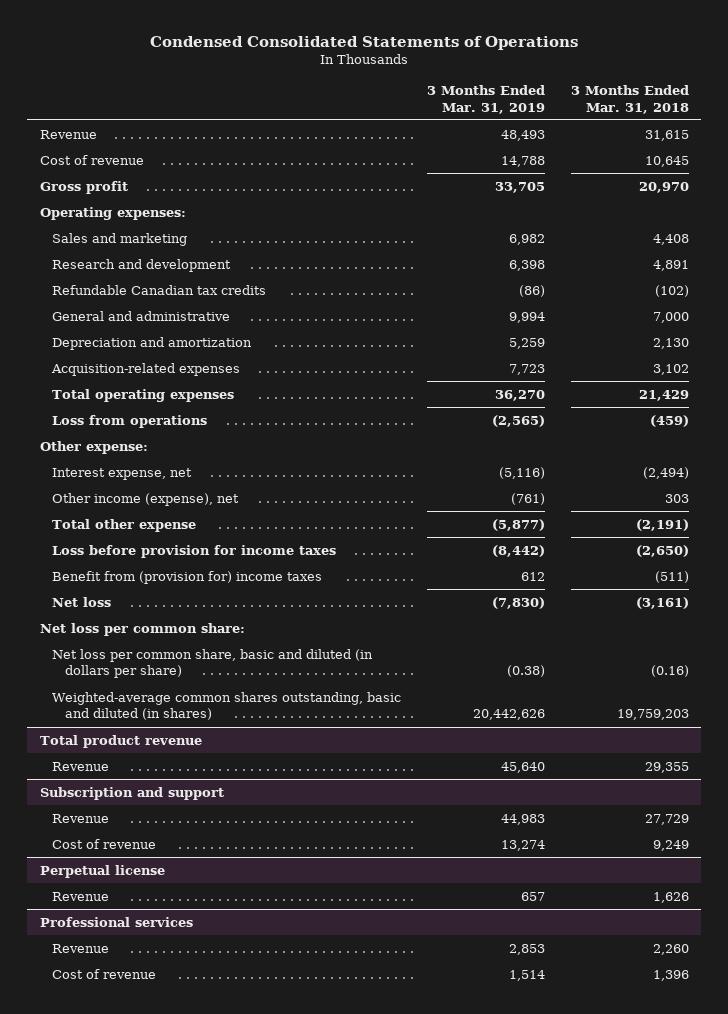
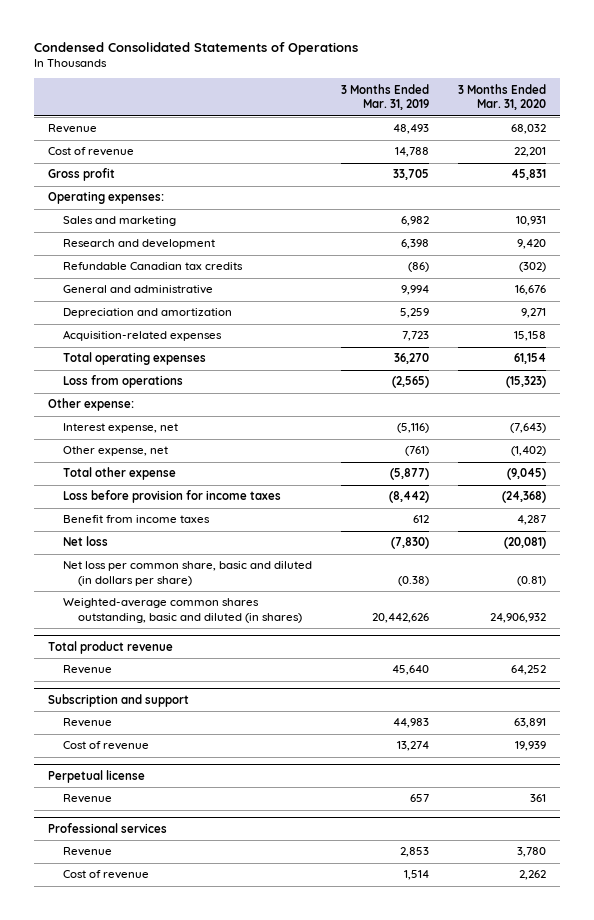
[570,84,689,114] 3 Months Ended Mar. 31, 2018 -> none
none -> [457,83,546,111] 3 Months Ended Mar. 31, 2020
[52,492,240,506] Other income (expense), net -> [63,446,169,457] Other expense, net
[52,570,323,584] Benefit from (provision for) income taxes -> [63,515,211,524] Benefit from income taxes
[39,622,245,636] Net loss per common share: -> none

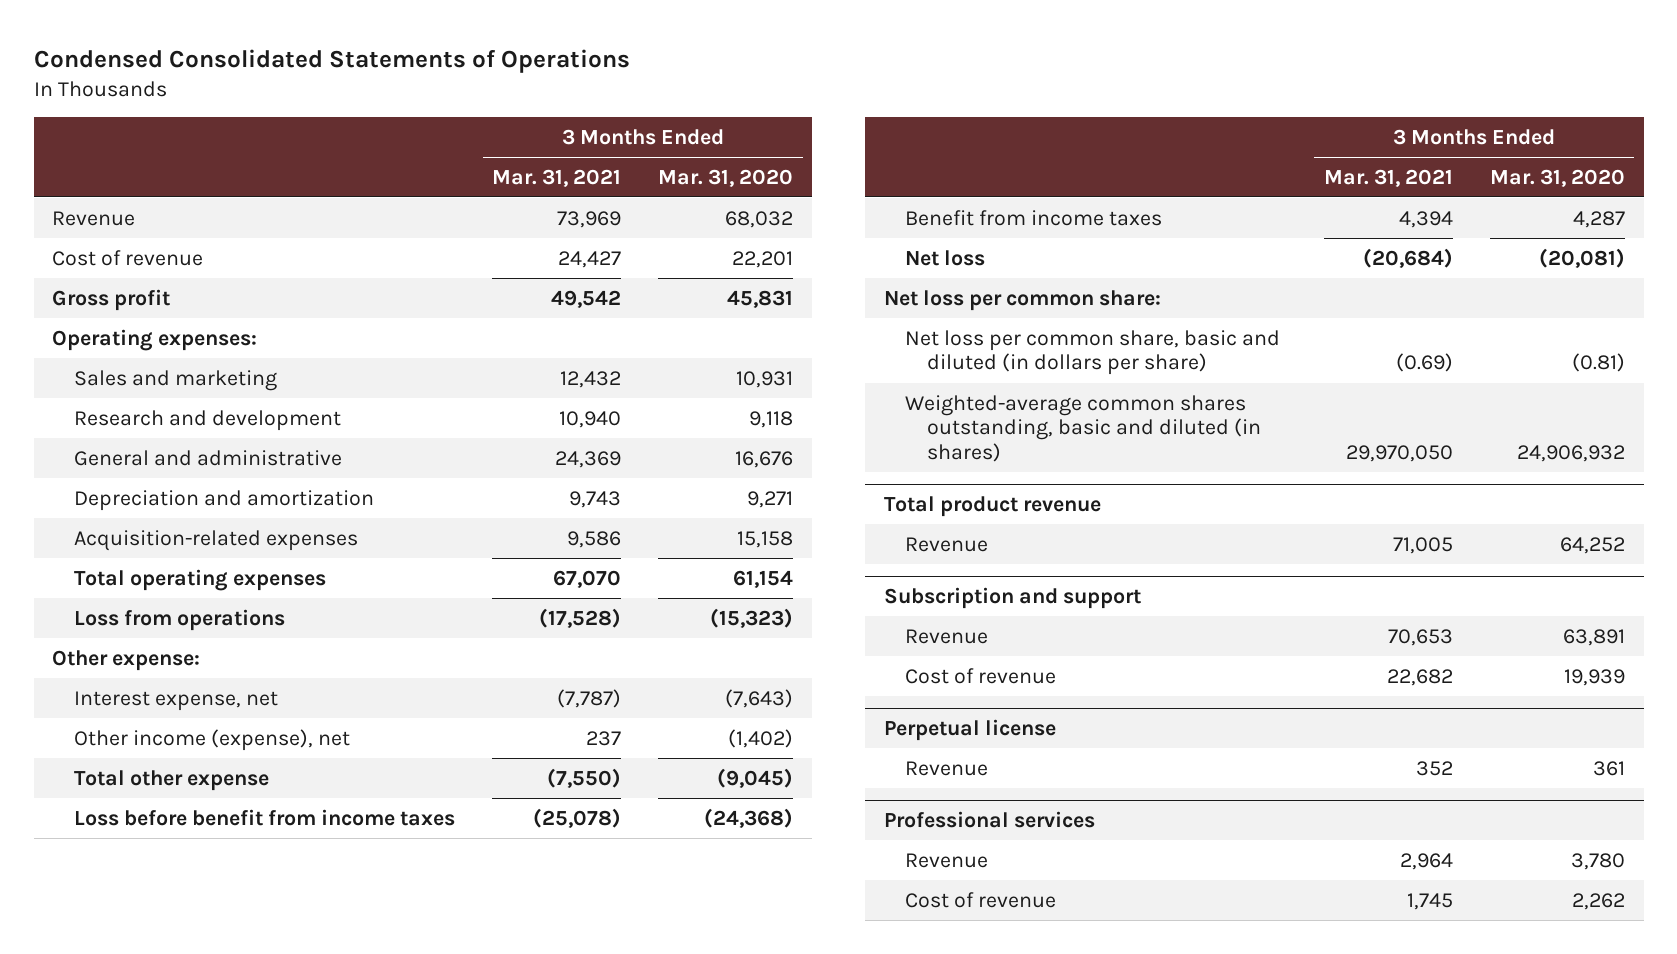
[340,83,429,111] 3 Months Ended Mar. 31, 2019 -> none
none -> [492,168,622,187] Mar. 31, 2021
[63,262,244,271] Refundable Canadian tax credits -> none
[516,239,546,250] 9,420 -> [749,410,794,428] 9,118
[63,446,169,457] Other expense, net -> [73,728,350,751] Other income (expense), net
[63,490,282,504] Loss before provision for income taxes -> [73,808,455,826] Loss before benefit from income taxes
none -> [884,289,1162,311] Net loss per common share:

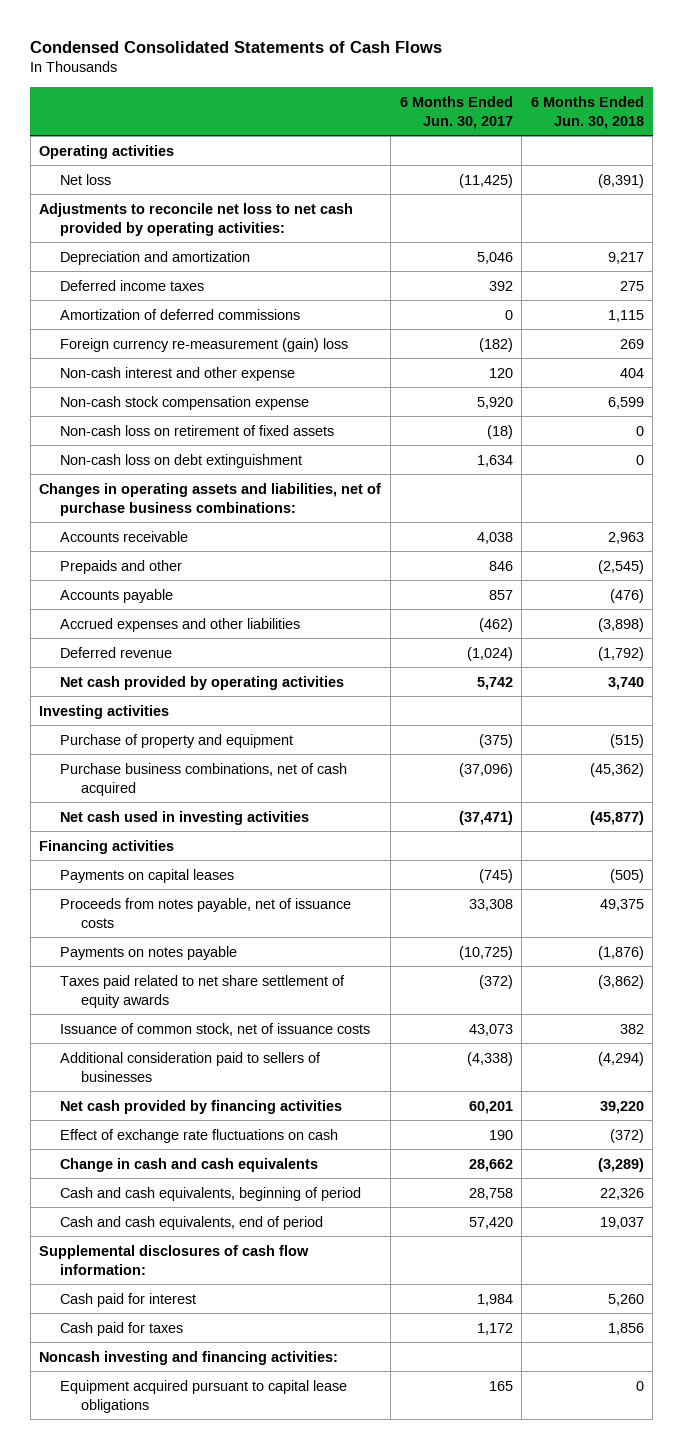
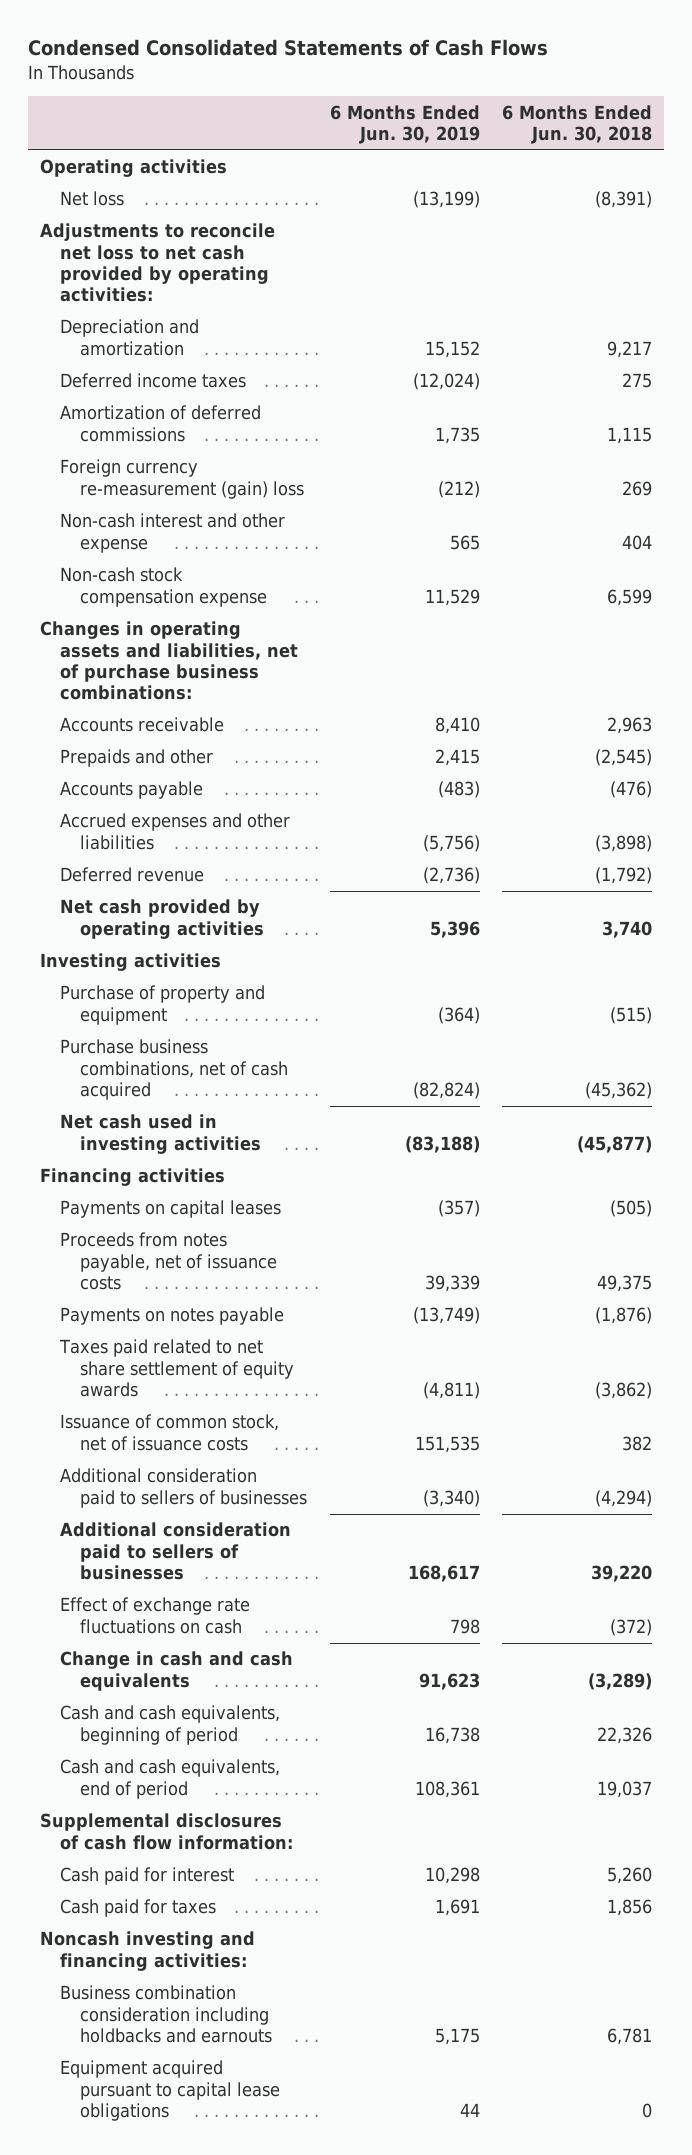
[399,95,513,129] 6 Months Ended Jun. 30, 2017 -> none
none -> [329,104,480,144] 6 Months Ended Jun. 30, 2019
[60,424,335,436] Non-cash loss on retirement of fixed assets -> none
[60,453,303,468] Non-cash loss on debt extinguishment -> none
[60,1099,343,1114] Net cash provided by financing activities -> [60,1522,292,1581] Additional consideration paid to sellers of businesses
none -> [60,1985,273,2044] Business combination consideration including holdbacks and earnouts

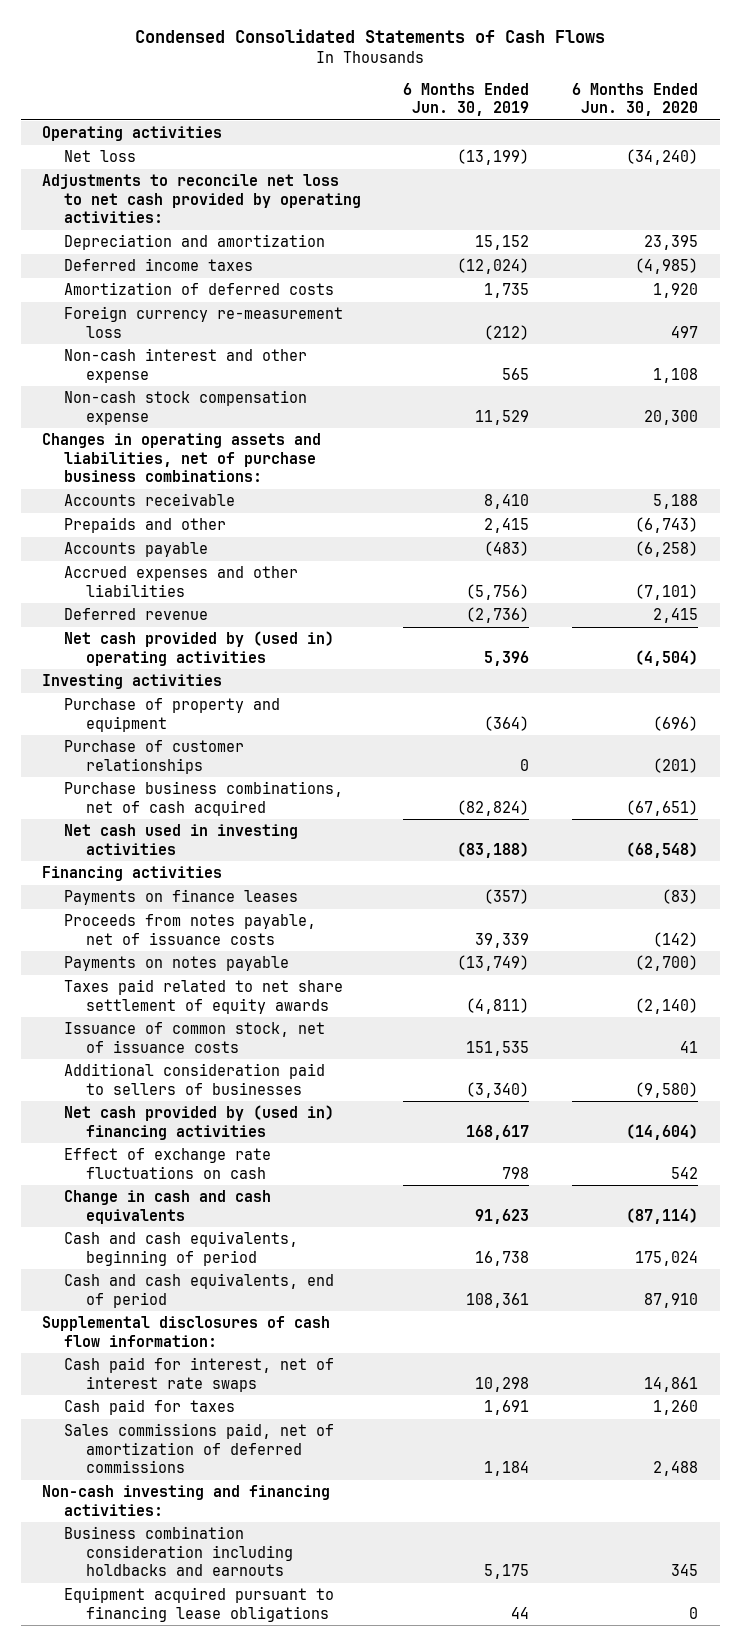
[502,104,653,144] 6 Months Ended Jun. 30, 2018 -> none
none -> [572,82,699,117] 6 Months Ended Jun. 30, 2020
[60,405,262,442] Amortization of deferred commissions -> [63,282,334,296] Amortization of deferred costs
[60,459,305,499] Foreign currency re-measurement (gain) loss -> [63,306,343,338] Foreign currency re-measurement loss
[60,899,265,939] Net cash provided by operating activities -> [63,631,334,666] Net cash provided by (used in) operating activities
none -> [63,740,244,774] Purchase of customer relationships
[60,1200,282,1219] Payments on capital leases -> [63,889,298,906] Payments on finance leases
[60,1522,292,1581] Additional consideration paid to sellers of businesses -> [63,1105,334,1140] Net cash provided by (used in) financing activities
[60,1867,235,1886] Cash paid for interest -> [63,1357,334,1392] Cash paid for interest, net of interest rate swaps
none -> [63,1423,334,1473] Sales commissions paid, net of amortization of deferred commissions
[39,1931,255,1971] Noncash investing and financing activities: -> [41,1485,330,1516] Non-cash investing and financing activities:
[60,2060,281,2122] Equipment acquired pursuant to capital lease obligations -> [63,1587,334,1622] Equipment acquired pursuant to financing lease obligations

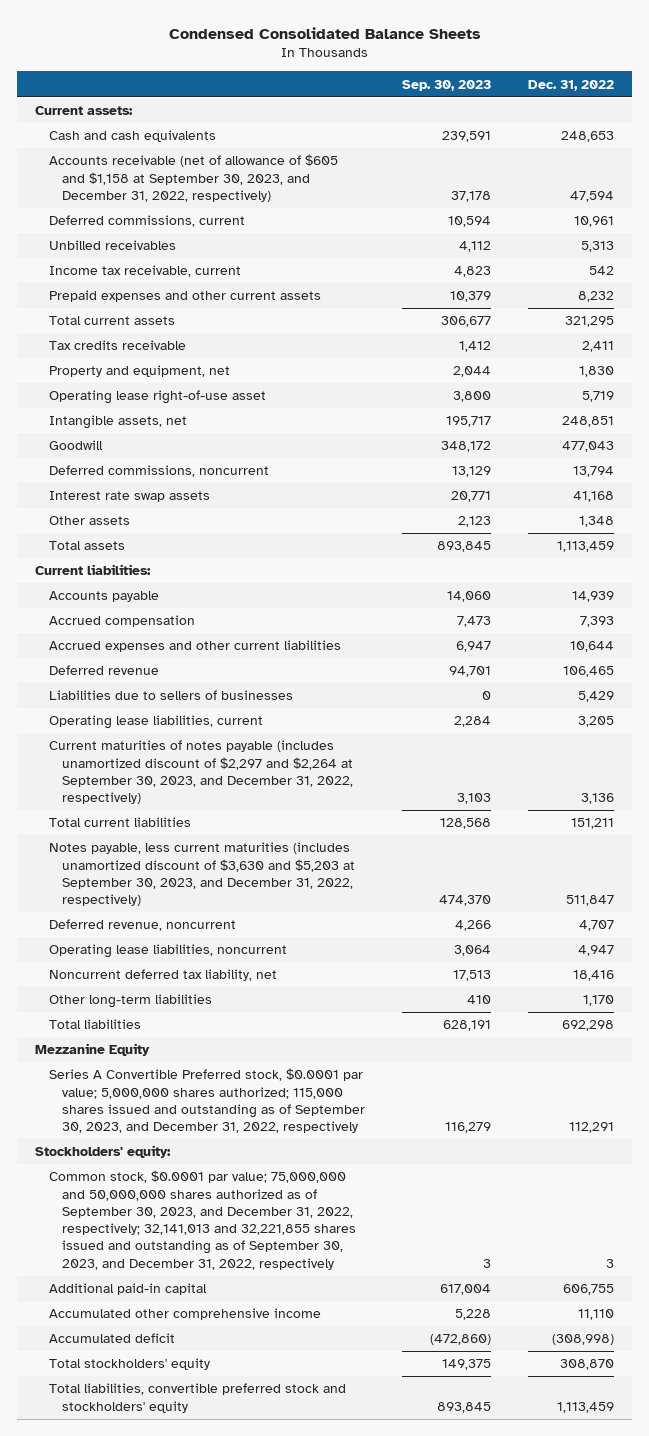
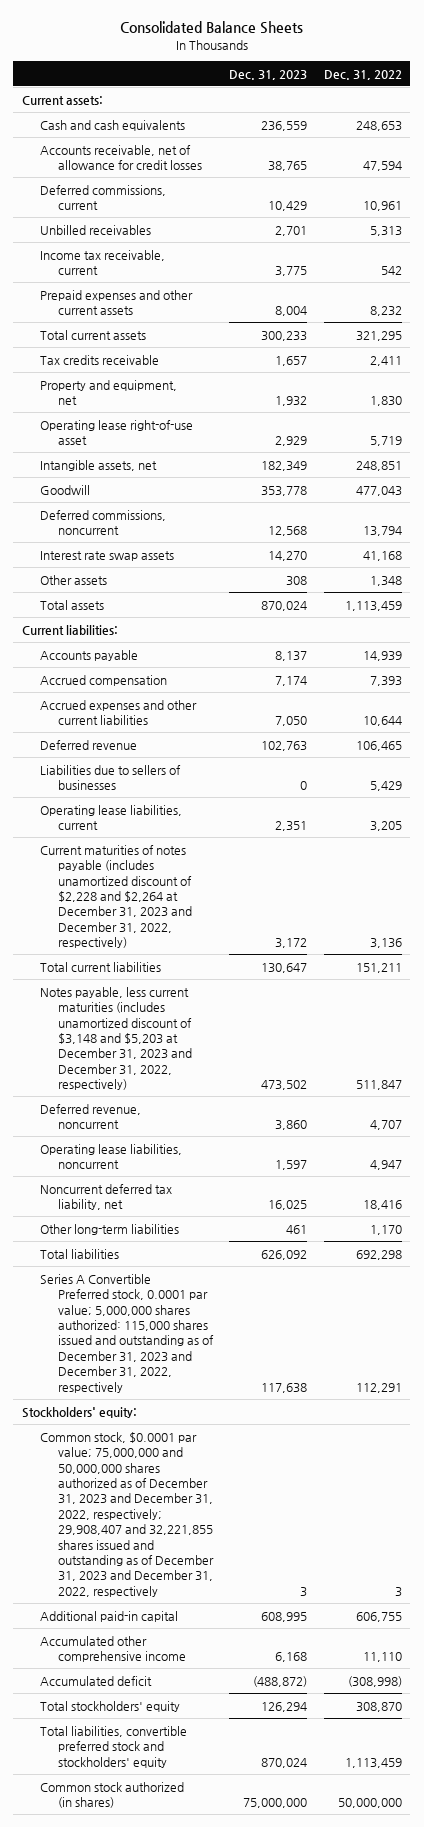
[168,26,481,39] Condensed Consolidated Balance Sheets -> [119,21,303,35] Consolidated Balance Sheets
[401,79,491,91] Sep. 30, 2023 -> none
none -> [229,69,308,80] Dec. 31, 2023
[48,154,338,202] Accounts receivable (net of allowance of $605 and $1,158 at September 30, 2023, and December 31, 2022, respectively) -> [39,144,202,171] Accounts receivable, net of allowance for credit losses
[48,740,354,805] Current maturities of notes payable (includes unamortized discount of $2,297 and $2,264 at September 30, 2023, and December 31, 2022, respectively) -> [39,844,192,949] Current maturities of notes payable (includes unamortized discount of $2,228 and $2,264 at December 31, 2023 and December 31, 2022, respectively)
[48,842,356,907] Notes payable, less current maturities (includes unamortized discount of $3,630 and $5,203 at September 30, 2023, and December 31, 2022, respectively) -> [39,986,192,1091] Notes payable, less current maturities (includes unamortized discount of $3,148 and $5,203 at December 31, 2023 and December 31, 2022, respectively)
[35,1043,151,1057] Mezzanine Equity -> none
[48,1068,366,1134] Series A Convertible Preferred stock, $0.0001 par value; 5,000,000 shares authorized; 115,000 shares issued and outstanding as of September 30, 2023, and December 31, 2022, respectively -> [39,1273,214,1393] Series A Convertible Preferred stock, 0.0001 par value; 5,000,000 shares authorized: 115,000 shares issued and outstanding as of December 31, 2023 and December 31, 2022, respectively
[48,1170,357,1270] Common stock, $0.0001 par value; 75,000,000 and 50,000,000 shares authorized as of September 30, 2023, and December 31, 2022, respectively; 32,141,013 and 32,221,855 shares issued and outstanding as of September 30, 2023, and December 31, 2022, respectively -> [39,1431,214,1597] Common stock, $0.0001 par value; 75,000,000 and 50,000,000 shares authorized as of December 31, 2023 and December 31, 2022, respectively; 29,908,407 and 32,221,855 shares issued and outstanding as of December 31, 2023 and December 31, 2022, respectively
none -> [39,1781,184,1809] Common stock authorized (in shares)

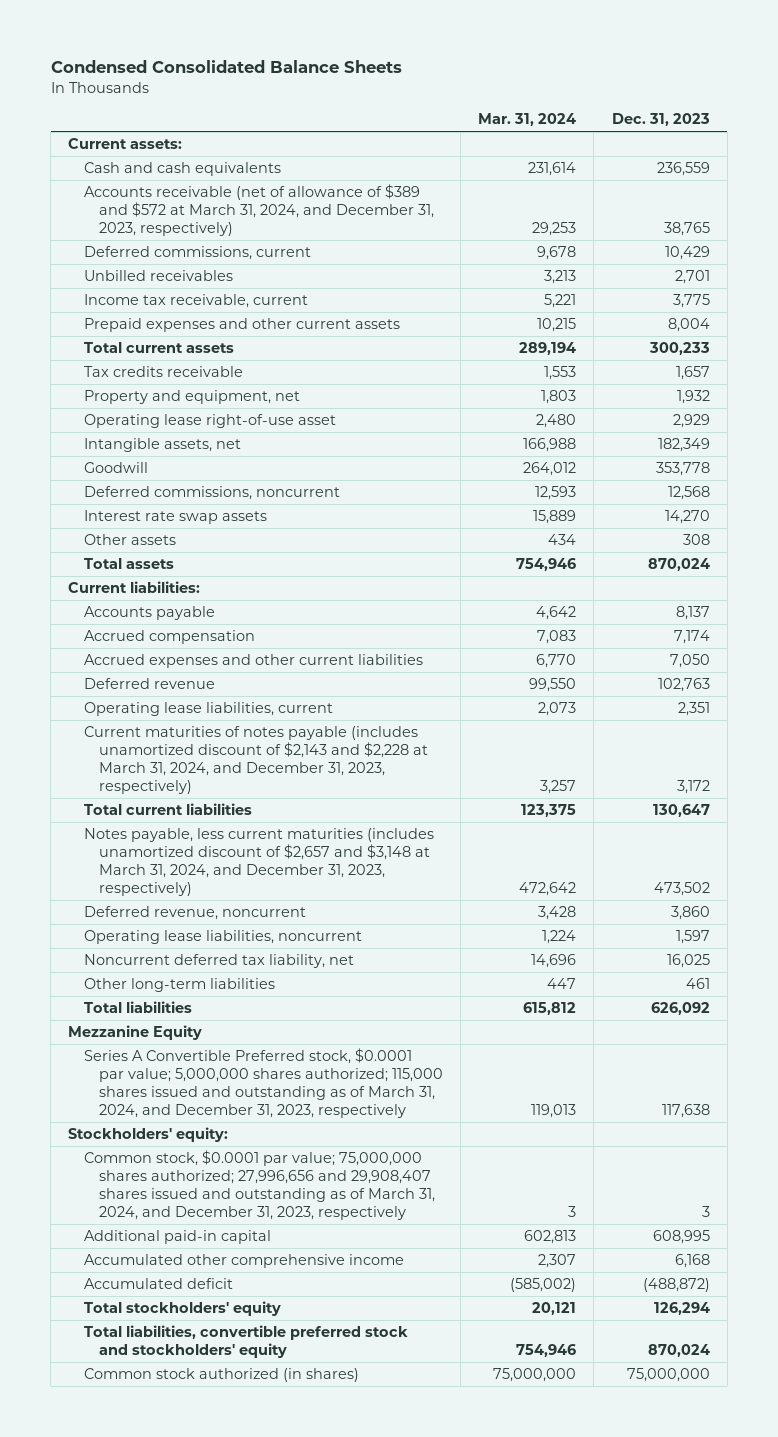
[119,21,303,35] Consolidated Balance Sheets -> [50,60,402,74] Condensed Consolidated Balance Sheets
[323,69,402,80] Dec. 31, 2022 -> none
none -> [478,113,577,127] Mar. 31, 2024
[39,144,202,171] Accounts receivable, net of allowance for credit losses -> [83,184,434,236] Accounts receivable (net of allowance of $389 and $572 at March 31, 2024, and December 31, 2023, respectively)
[39,764,181,791] Liabilities due to sellers of businesses -> none
[39,844,192,949] Current maturities of notes payable (includes unamortized discount of $2,228 and $2,264 at December 31, 2023 and December 31, 2022, respectively) -> [83,726,428,794] Current maturities of notes payable (includes unamortized discount of $2,143 and $2,228 at March 31, 2024, and December 31, 2023, respectively)
[39,986,192,1091] Notes payable, less current maturities (includes unamortized discount of $3,148 and $5,203 at December 31, 2023 and December 31, 2022, respectively) -> [83,828,434,896] Notes payable, less current maturities (includes unamortized discount of $2,657 and $3,148 at March 31, 2024, and December 31, 2023, respectively)
none -> [68,1025,203,1041] Mezzanine Equity
[39,1273,214,1393] Series A Convertible Preferred stock, 0.0001 par value; 5,000,000 shares authorized: 115,000 shares issued and outstanding as of December 31, 2023 and December 31, 2022, respectively -> [83,1048,443,1118] Series A Convertible Preferred stock, $0.0001 par value; 5,000,000 shares authorized; 115,000 shares issued and outstanding as of March 31, 2024, and December 31, 2023, respectively
[39,1431,214,1597] Common stock, $0.0001 par value; 75,000,000 and 50,000,000 shares authorized as of December 31, 2023 and December 31, 2022, respectively; 29,908,407 and 32,221,855 shares issued and outstanding as of December 31, 2023 and December 31, 2022, respectively -> [83,1150,435,1220] Common stock, $0.0001 par value; 75,000,000 shares authorized; 27,996,656 and 29,908,407 shares issued and outstanding as of March 31, 2024, and December 31, 2023, respectively

